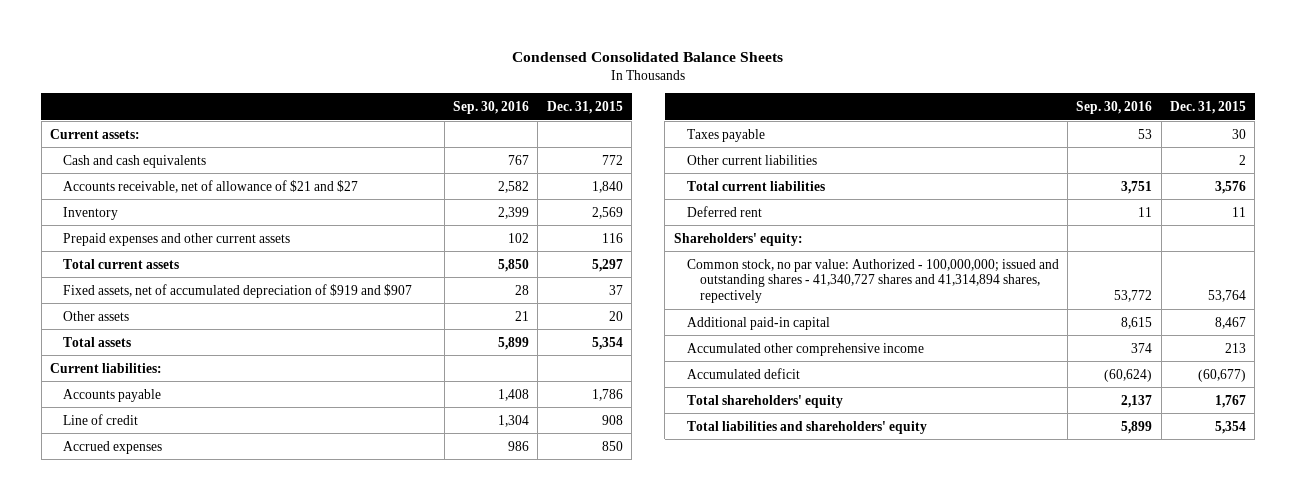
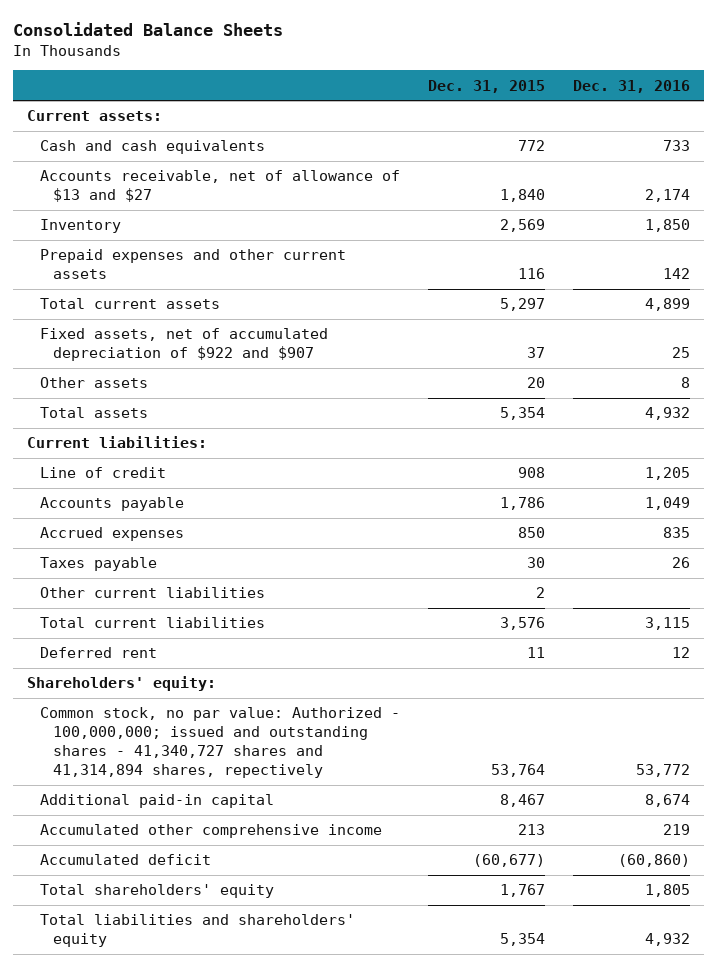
[512,52,784,63] Condensed Consolidated Balance Sheets -> [13,21,284,36] Consolidated Balance Sheets
[453,100,530,114] Sep. 30, 2016 -> none
none -> [572,79,690,93] Dec. 31, 2016
[63,179,359,193] Accounts receivable, net of allowance of $21 and $27 -> [39,170,400,203] Accounts receivable, net of allowance of $13 and $27
[63,283,413,298] Fixed assets, net of accumulated depreciation of $919 and $907 -> [39,328,328,362] Fixed assets, net of accumulated depreciation of $922 and $907
[63,388,162,402] Accounts payable -> [39,497,184,512] Accounts payable

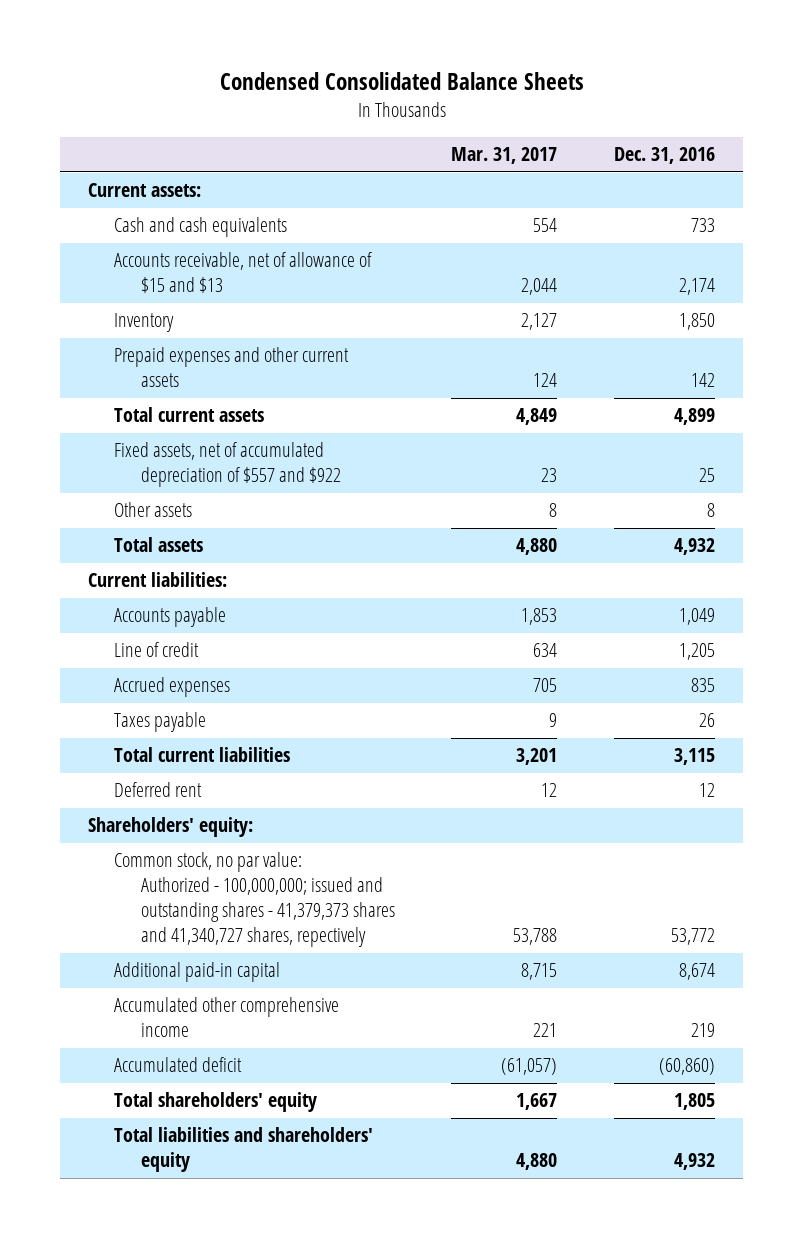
[13,21,284,36] Consolidated Balance Sheets -> [219,72,584,91] Condensed Consolidated Balance Sheets
[427,79,545,93] Dec. 31, 2015 -> none
none -> [451,147,558,165] Mar. 31, 2017
[39,170,400,203] Accounts receivable, net of allowance of $13 and $27 -> [114,252,373,294] Accounts receivable, net of allowance of $15 and $13
[39,328,328,362] Fixed assets, net of accumulated depreciation of $922 and $907 -> [114,442,341,488] Fixed assets, net of accumulated depreciation of $557 and $922
[39,467,166,479] Line of credit -> [114,642,200,658] Line of credit
[39,587,265,599] Other current liabilities -> none
[39,707,400,778] Common stock, no par value: Authorized - 100,000,000; issued and outstanding shares - 41,340,727 shares and 41,314,894 shares, repectively -> [114,852,395,948] Common stock, no par value: Authorized - 100,000,000; issued and outstanding shares - 41,379,373 shares and 41,340,727 shares, repectively

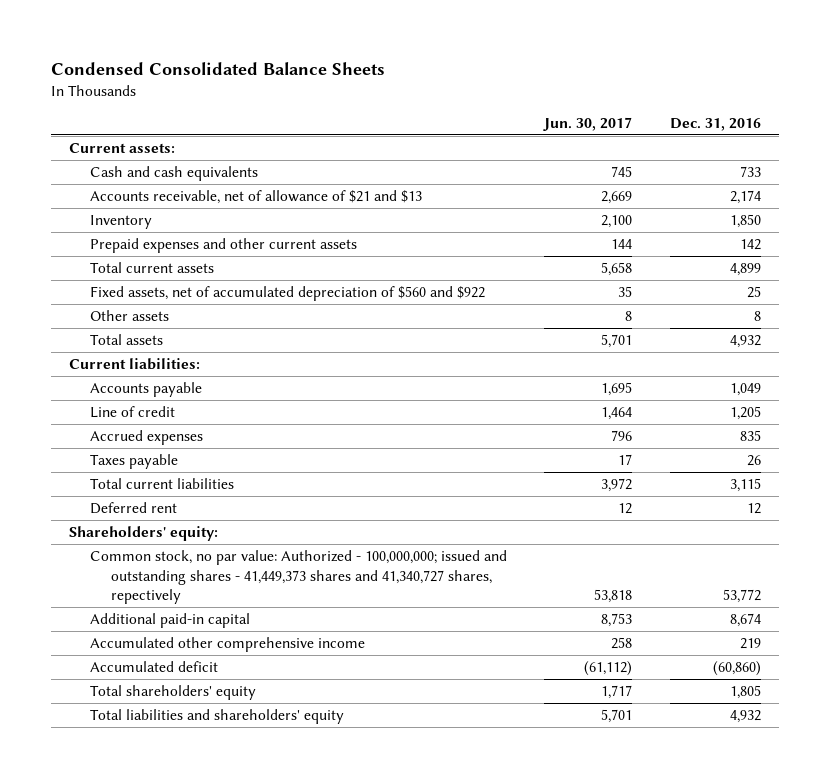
[451,147,558,165] Mar. 31, 2017 -> none
none -> [543,116,633,131] Jun. 30, 2017
[114,252,373,294] Accounts receivable, net of allowance of $15 and $13 -> [90,189,423,204] Accounts receivable, net of allowance of $21 and $13
[114,442,341,488] Fixed assets, net of accumulated depreciation of $557 and $922 -> [90,285,486,301] Fixed assets, net of accumulated depreciation of $560 and $922
[114,852,395,948] Common stock, no par value: Authorized - 100,000,000; issued and outstanding shares - 41,379,373 shares and 41,340,727 shares, repectively -> [90,549,508,605] Common stock, no par value: Authorized - 100,000,000; issued and outstanding shares - 41,449,373 shares and 41,340,727 shares, repectively

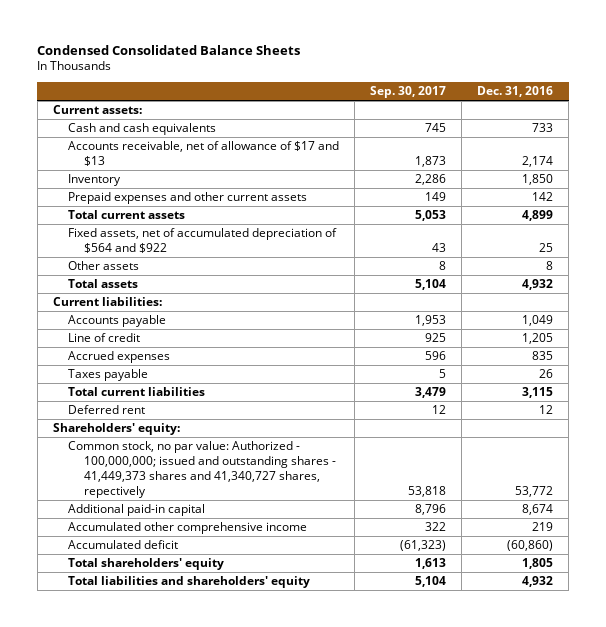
[543,116,633,131] Jun. 30, 2017 -> none
none -> [370,85,447,98] Sep. 30, 2017
[90,189,423,204] Accounts receivable, net of allowance of $21 and $13 -> [68,141,340,167] Accounts receivable, net of allowance of $17 and $13
[90,285,486,301] Fixed assets, net of accumulated depreciation of $560 and $922 -> [68,228,338,254] Fixed assets, net of accumulated depreciation of $564 and $922

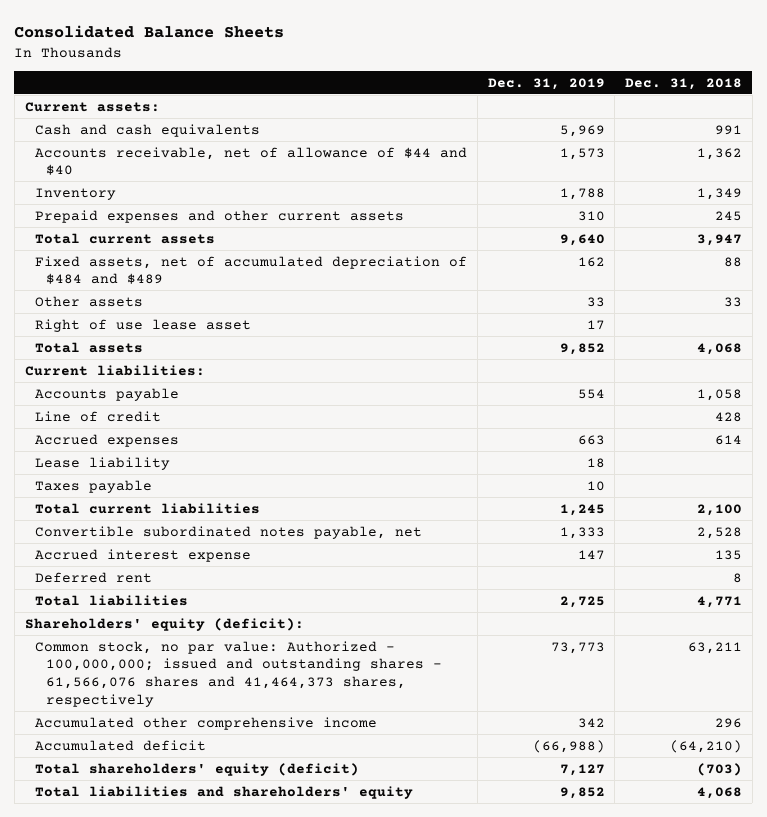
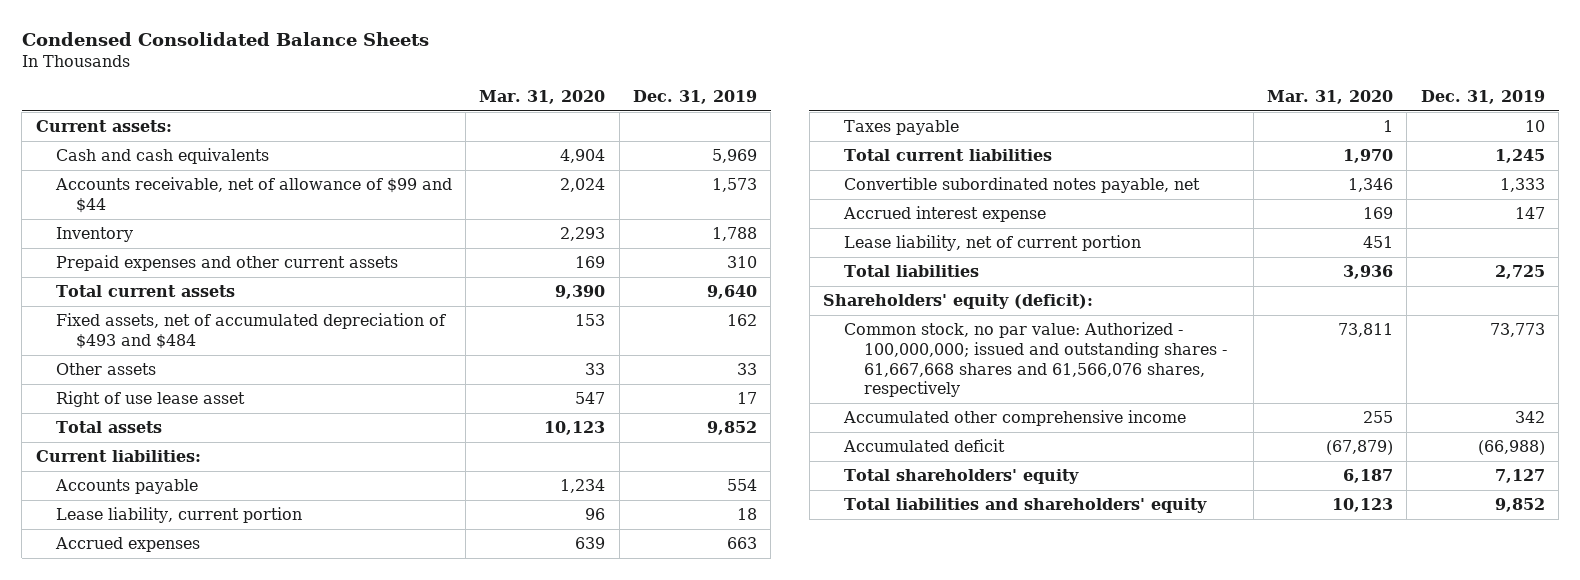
[14,24,285,38] Consolidated Balance Sheets -> [21,31,429,46] Condensed Consolidated Balance Sheets
[625,77,743,90] Dec. 31, 2018 -> none
none -> [479,90,606,105] Mar. 31, 2020
[35,146,468,176] Accounts receivable, net of allowance of $44 and $40 -> [54,177,452,213] Accounts receivable, net of allowance of $99 and $44
[35,255,468,285] Fixed assets, net of accumulated depreciation of $484 and $489 -> [55,313,446,349] Fixed assets, net of accumulated depreciation of $493 and $484
[35,410,162,422] Line of credit -> none
none -> [55,507,302,524] Lease liability, current portion
[35,456,171,470] Lease liability -> none
[35,571,153,583] Deferred rent -> none
none -> [843,235,1141,252] Lease liability, net of current portion
[35,640,443,708] Common stock, no par value: Authorized - 100,000,000; issued and outstanding shares - 61,566,076 shares and 41,464,373 shares, respectively -> [843,322,1227,398] Common stock, no par value: Authorized - 100,000,000; issued and outstanding shares - 61,667,668 shares and 61,566,076 shares, respectively
[35,762,360,776] Total shareholders' equity (deficit) -> [843,469,1079,485] Total shareholders' equity

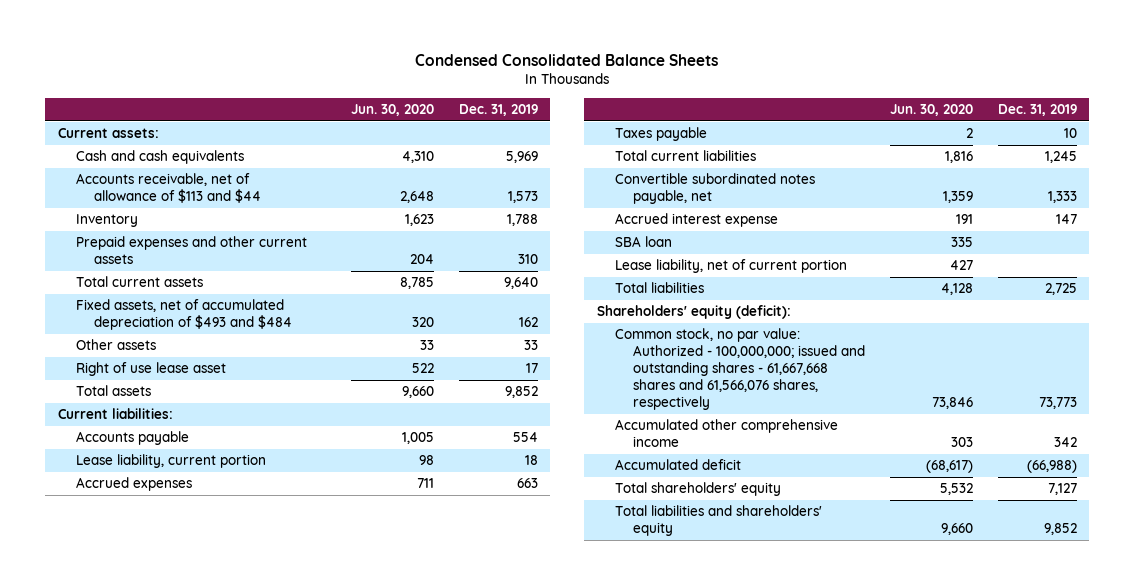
[479,90,606,105] Mar. 31, 2020 -> none
none -> [350,104,434,117] Jun. 30, 2020
[54,177,452,213] Accounts receivable, net of allowance of $99 and $44 -> [75,173,261,204] Accounts receivable, net of allowance of $113 and $44
none -> [614,236,672,248] SBA loan

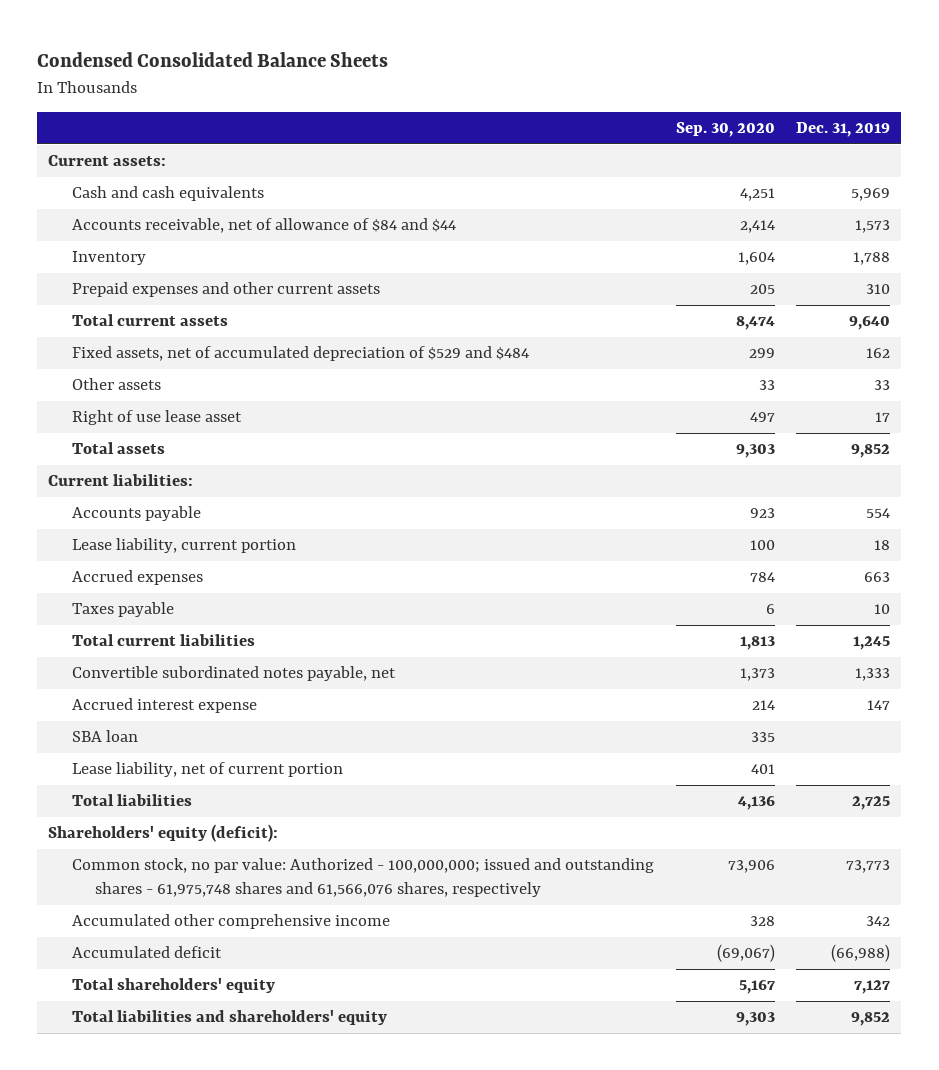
[350,104,434,117] Jun. 30, 2020 -> none
none -> [675,122,775,138] Sep. 30, 2020
[75,173,261,204] Accounts receivable, net of allowance of $113 and $44 -> [71,218,456,234] Accounts receivable, net of allowance of $84 and $44
[75,299,292,331] Fixed assets, net of accumulated depreciation of $493 and $484 -> [71,346,529,362] Fixed assets, net of accumulated depreciation of $529 and $484
[614,328,865,411] Common stock, no par value: Authorized - 100,000,000; issued and outstanding shares - 61,667,668 shares and 61,566,076 shares, respectively -> [71,858,654,898] Common stock, no par value: Authorized - 100,000,000; issued and outstanding shares - 61,975,748 shares and 61,566,076 shares, respectively

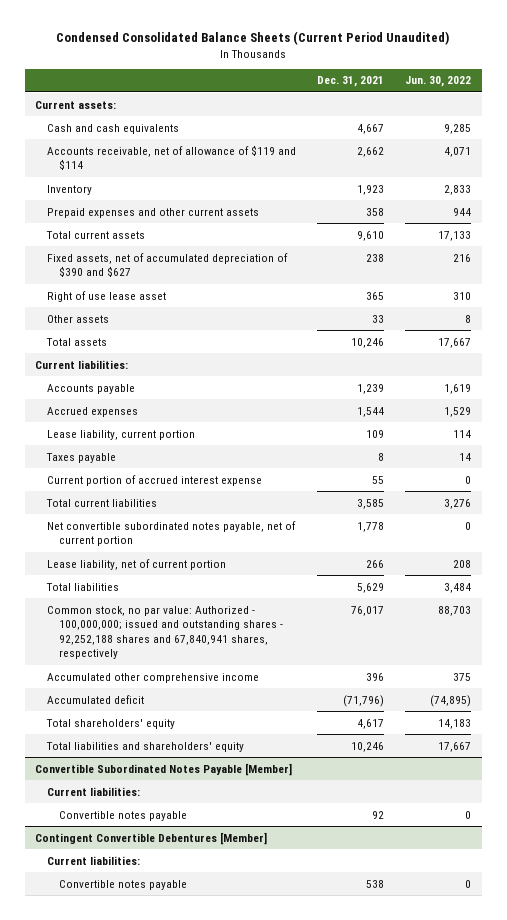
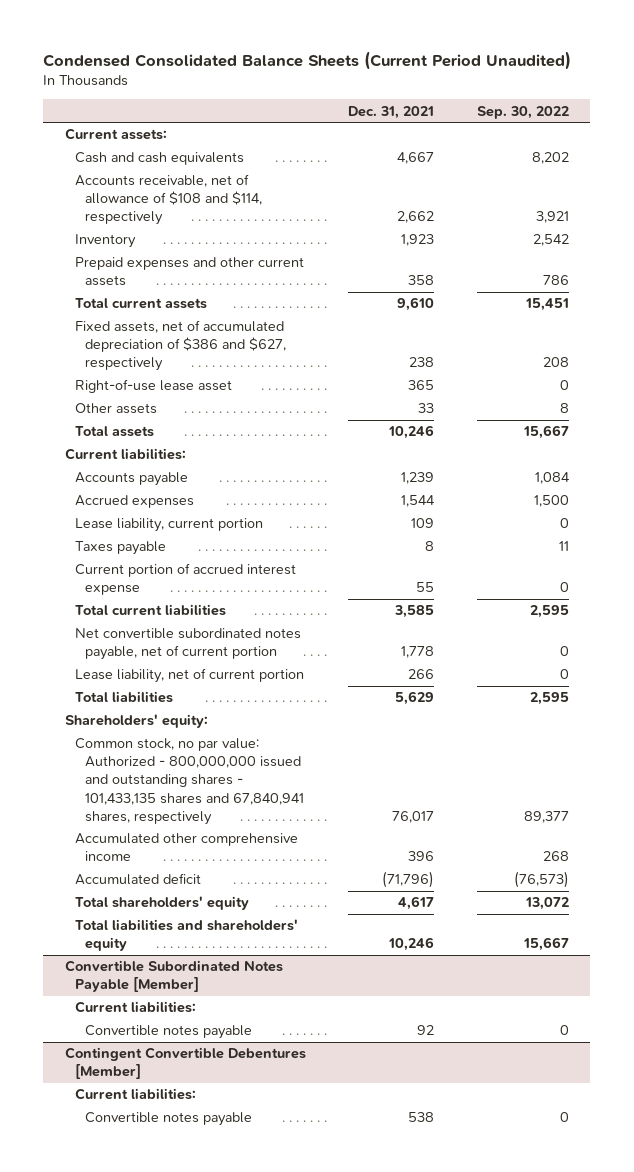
[405,76,472,88] Jun. 30, 2022 -> none
none -> [477,105,570,119] Sep. 30, 2022
[47,144,297,171] Accounts receivable, net of allowance of $119 and $114 -> [75,174,263,226] Accounts receivable, net of allowance of $108 and $114, respectively
[47,252,289,278] Fixed assets, net of accumulated depreciation of $390 and $627 -> [75,320,287,372] Fixed assets, net of accumulated depreciation of $386 and $627, respectively
[47,290,167,302] Right of use lease asset -> [75,379,233,394] Right-of-use lease asset
none -> [64,714,208,729] Shareholders' equity:
[47,605,283,660] Common stock, no par value: Authorized - 100,000,000; issued and outstanding shares - 92,252,188 shares and 67,840,941 shares, respectively -> [75,738,305,825] Common stock, no par value: Authorized - 800,000,000 issued and outstanding shares - 101,433,135 shares and 67,840,941 shares, respectively

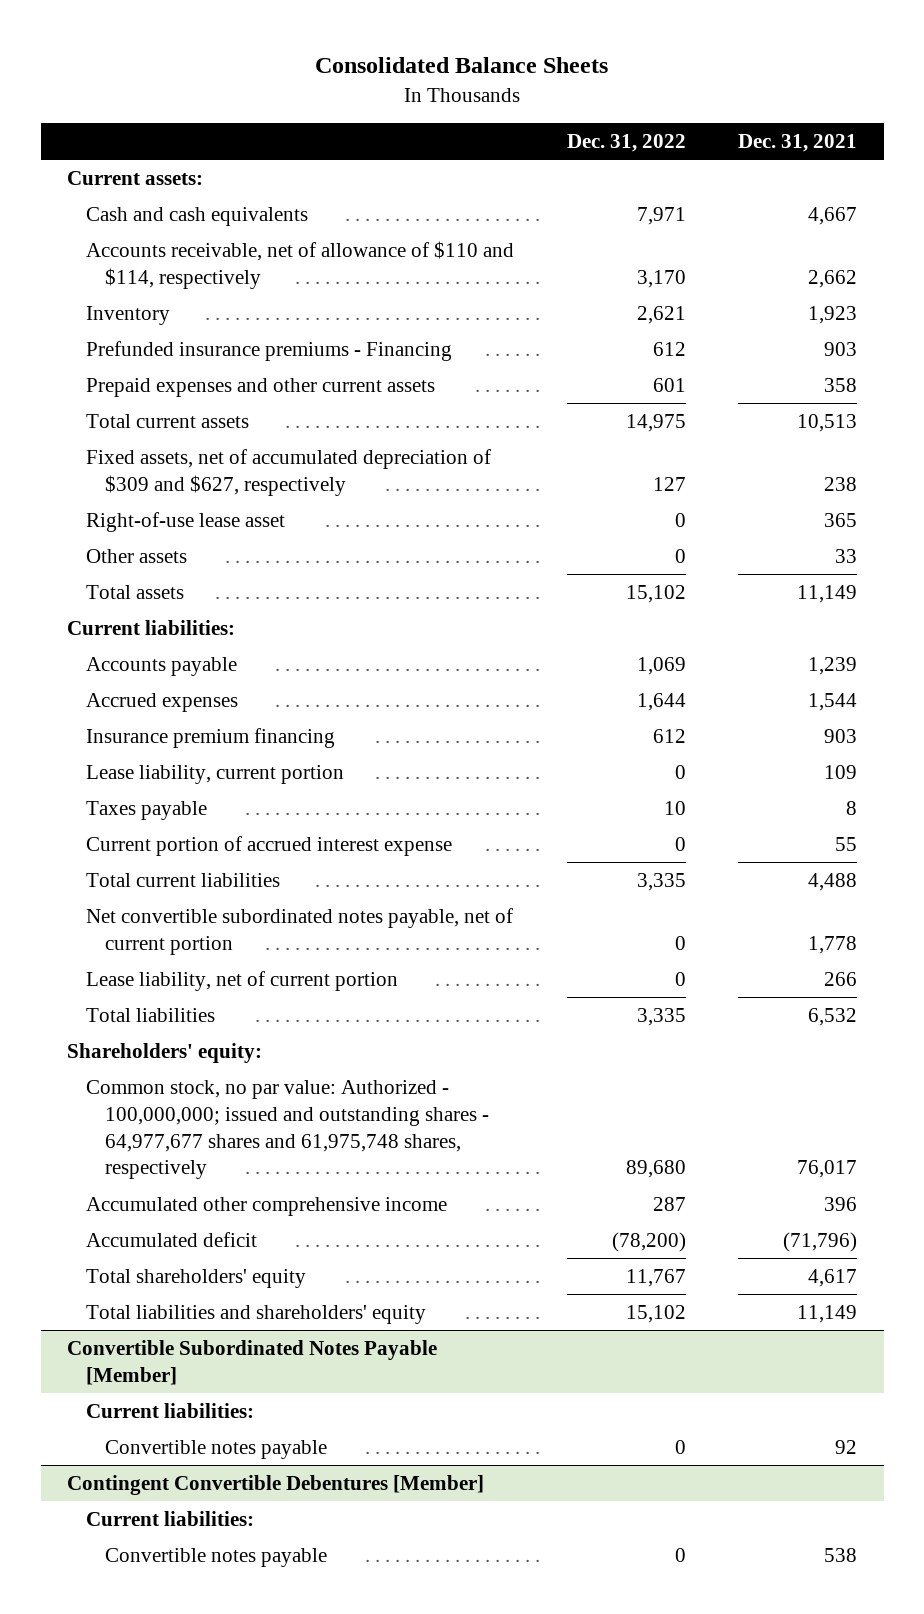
[43,50,572,70] Condensed Consolidated Balance Sheets (Current Period Unaudited) -> [315,57,609,74] Consolidated Balance Sheets
[477,105,570,119] Sep. 30, 2022 -> none
none -> [566,133,686,152] Dec. 31, 2022
[75,174,263,226] Accounts receivable, net of allowance of $108 and $114, respectively -> [86,241,515,289] Accounts receivable, net of allowance of $110 and $114, respectively
none -> [86,341,453,362] Prefunded insurance premiums - Financing
[397,297,435,312] 9,610 -> [797,414,858,433] 10,513
[75,320,287,372] Fixed assets, net of accumulated depreciation of $386 and $627, respectively -> [86,449,492,496] Fixed assets, net of accumulated depreciation of $309 and $627, respectively
[388,425,435,440] 10,246 -> [797,585,858,604] 11,149
none -> [86,728,336,749] Insurance premium financing
[394,605,435,619] 3,585 -> [808,873,858,892] 4,488
[395,691,435,706] 5,629 -> [808,1008,858,1027] 6,532
[75,738,305,825] Common stock, no par value: Authorized - 800,000,000 issued and outstanding shares - 101,433,135 shares and 67,840,941 shares, respectively -> [86,1080,490,1180] Common stock, no par value: Authorized - 100,000,000; issued and outstanding shares - 64,977,677 shares and 61,975,748 shares, respectively
[388,937,435,952] 10,246 -> [797,1305,858,1324] 11,149

